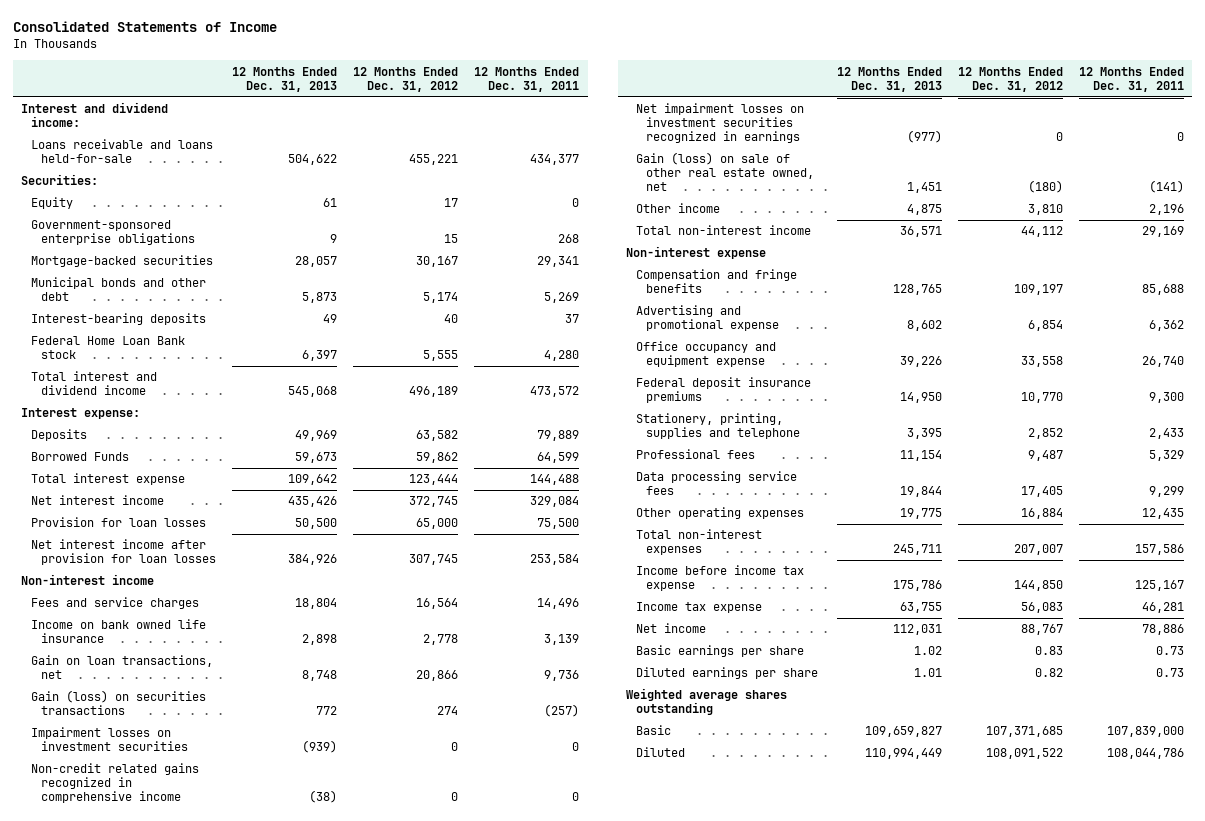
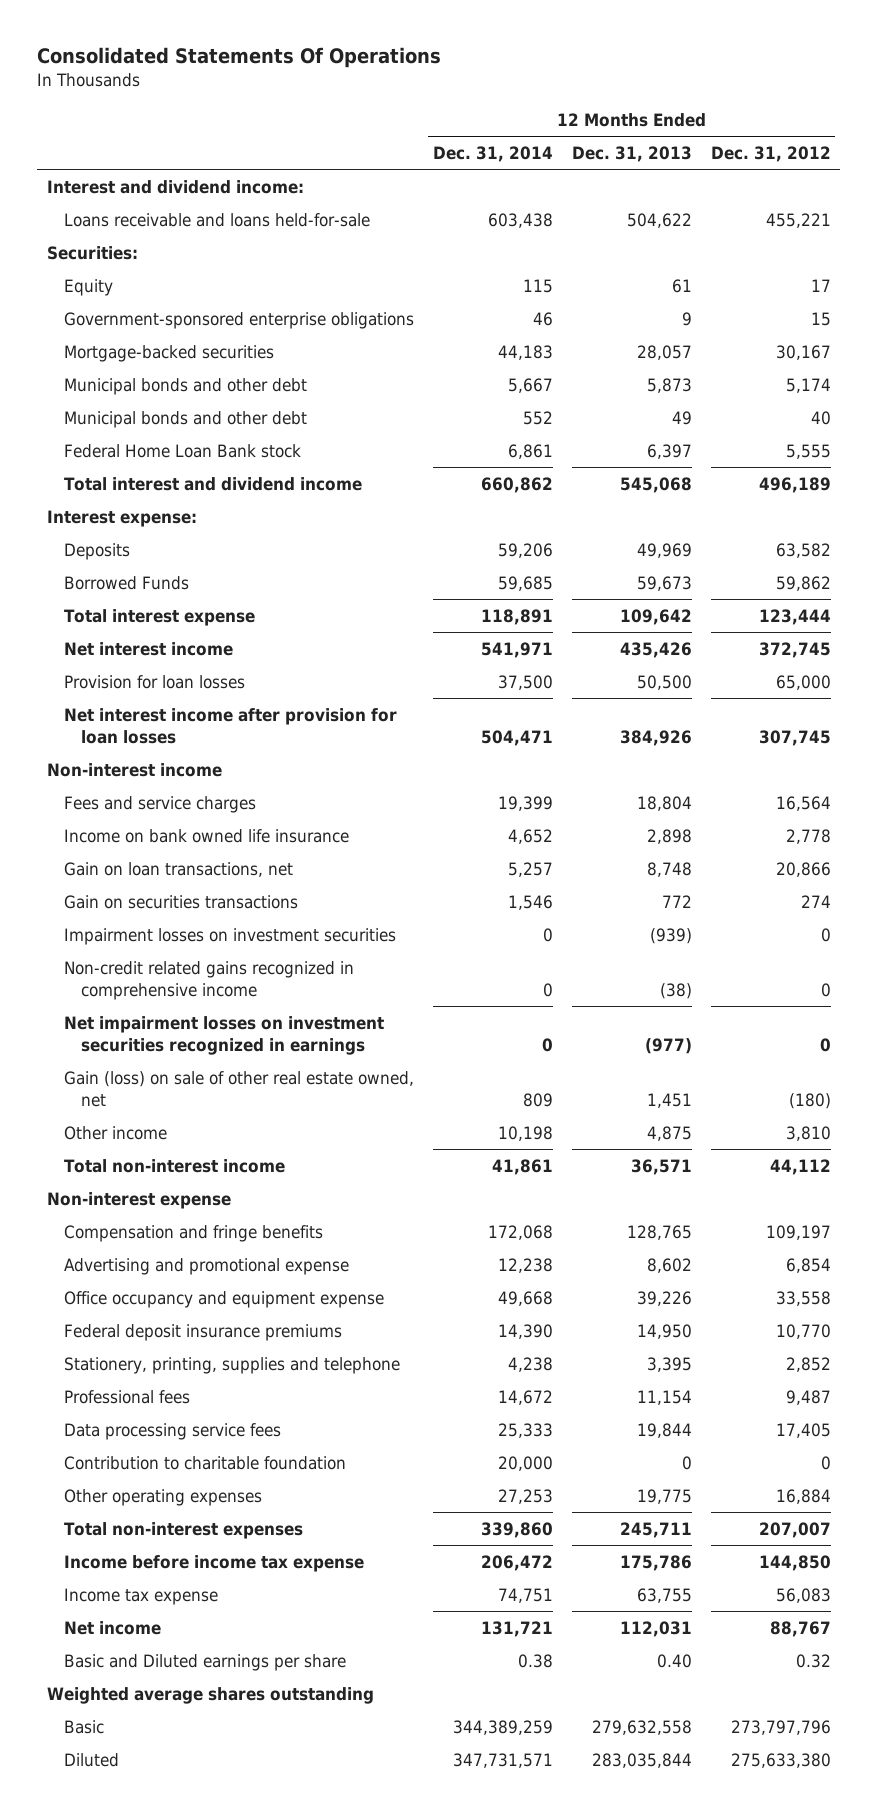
[13,21,278,33] Consolidated Statements of Income -> [37,47,442,69] Consolidated Statements Of Operations
[474,66,580,92] 12 Months Ended Dec. 31, 2011 -> none
none -> [432,146,553,163] Dec. 31, 2014
[31,313,207,326] Interest-bearing deposits -> [63,410,307,428] Municipal bonds and other debt
[31,690,207,716] Gain (loss) on securities transactions -> [63,894,298,909] Gain on securities transactions
none -> [63,1455,346,1470] Contribution to charitable foundation
[635,667,818,680] Diluted earnings per share -> none
[635,645,804,658] Basic earnings per share -> [63,1653,346,1671] Basic and Diluted earnings per share
[913,646,942,656] 1.02 -> [656,1653,692,1668] 0.40
[1034,646,1063,656] 0.83 -> [795,1653,831,1668] 0.32
[864,726,942,738] 109,659,827 -> [591,1719,692,1735] 279,632,558
[985,726,1063,738] 107,371,685 -> [730,1719,831,1735] 273,797,796
[864,748,942,760] 110,994,449 -> [591,1752,692,1768] 283,035,844
[985,748,1063,760] 108,091,522 -> [730,1752,831,1768] 275,633,380

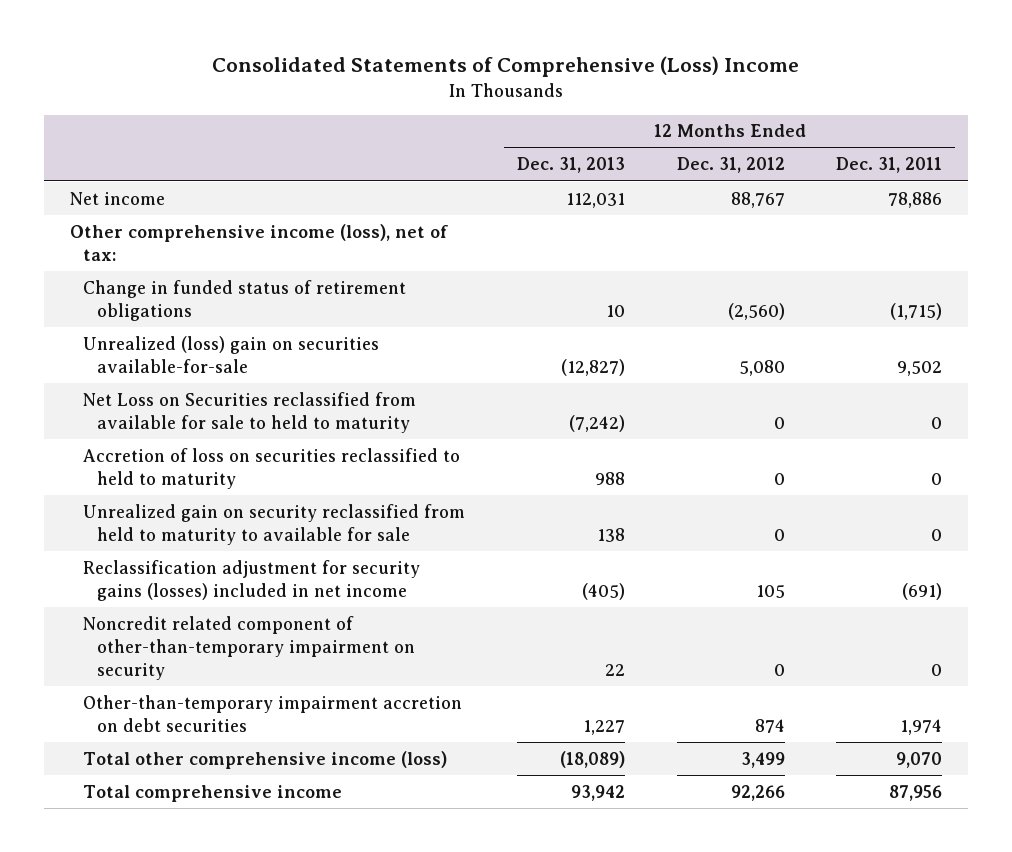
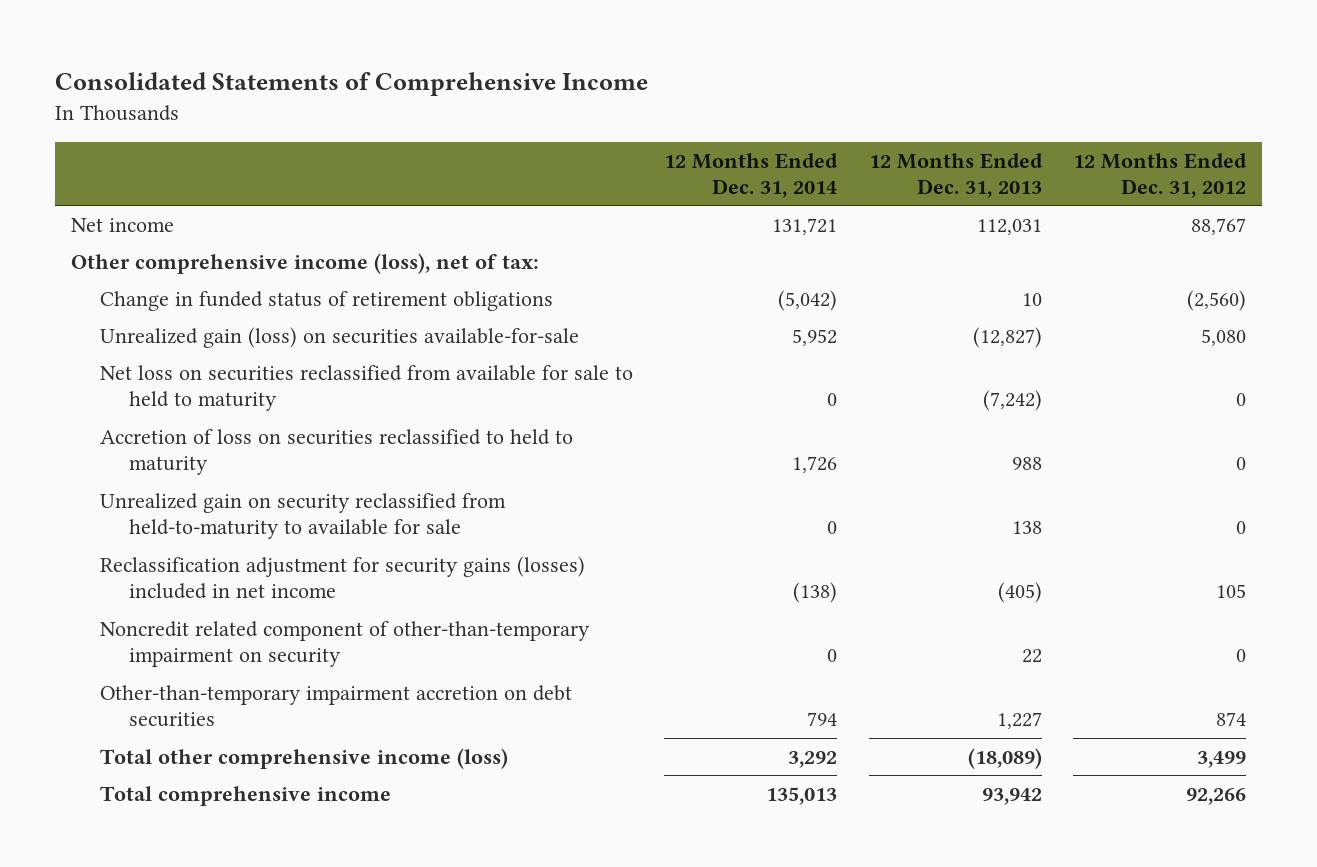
[211,56,799,78] Consolidated Statements of Comprehensive (Loss) Income -> [55,71,649,96] Consolidated Statements of Comprehensive Income
[836,157,943,174] Dec. 31, 2011 -> none
none -> [664,152,839,198] 12 Months Ended Dec. 31, 2014
[83,335,380,373] Unrealized (loss) gain on securities available-for-sale -> [100,326,580,348] Unrealized gain (loss) on securities available-for-sale
[83,391,417,433] Net Loss on Securities reclassified from available for sale to held to maturity -> [100,364,634,412] Net loss on securities reclassified from available for sale to held to maturity
[83,503,466,545] Unrealized gain on security reclassified from held to maturity to available for sale -> [100,492,507,540] Unrealized gain on security reclassified from held-to-maturity to available for sale

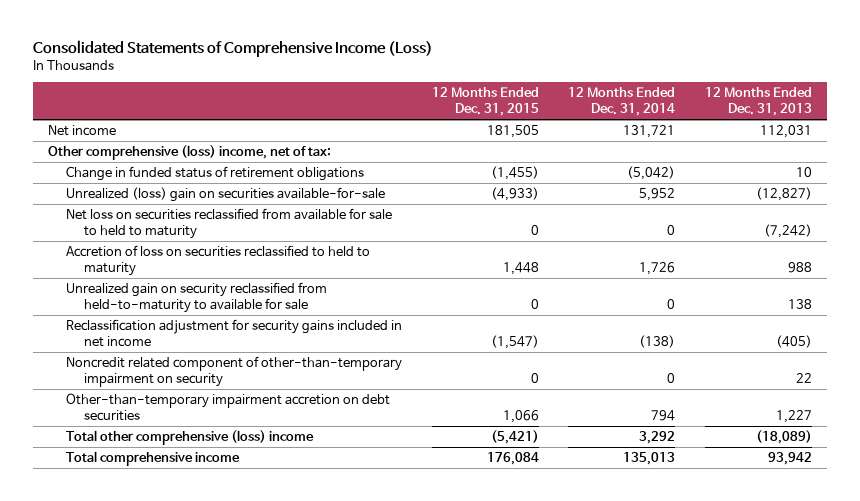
[55,71,649,96] Consolidated Statements of Comprehensive Income -> [33,39,434,57] Consolidated Statements of Comprehensive Income (Loss)
[1073,152,1248,198] 12 Months Ended Dec. 31, 2012 -> none
none -> [431,87,539,117] 12 Months Ended Dec. 31, 2015
[71,252,540,274] Other comprehensive income (loss), net of tax: -> [48,144,332,160] Other comprehensive (loss) income, net of tax:
[100,326,580,348] Unrealized gain (loss) on securities available-for-sale -> [66,186,386,202] Unrealized (loss) gain on securities available-for-sale
[100,555,586,600] Reclassification adjustment for security gains (losses) included in net income -> [66,318,403,348] Reclassification adjustment for security gains included in net income
[100,747,509,769] Total other comprehensive income (loss) -> [66,429,315,445] Total other comprehensive (loss) income

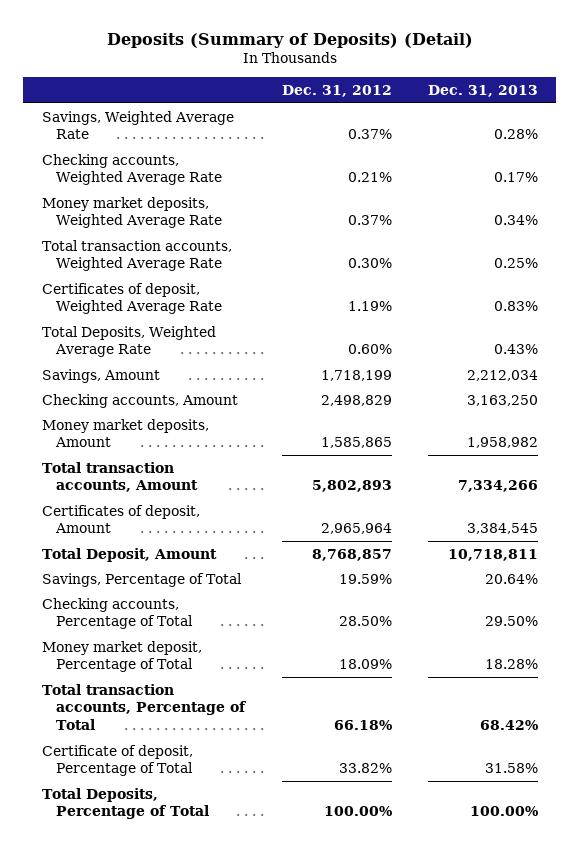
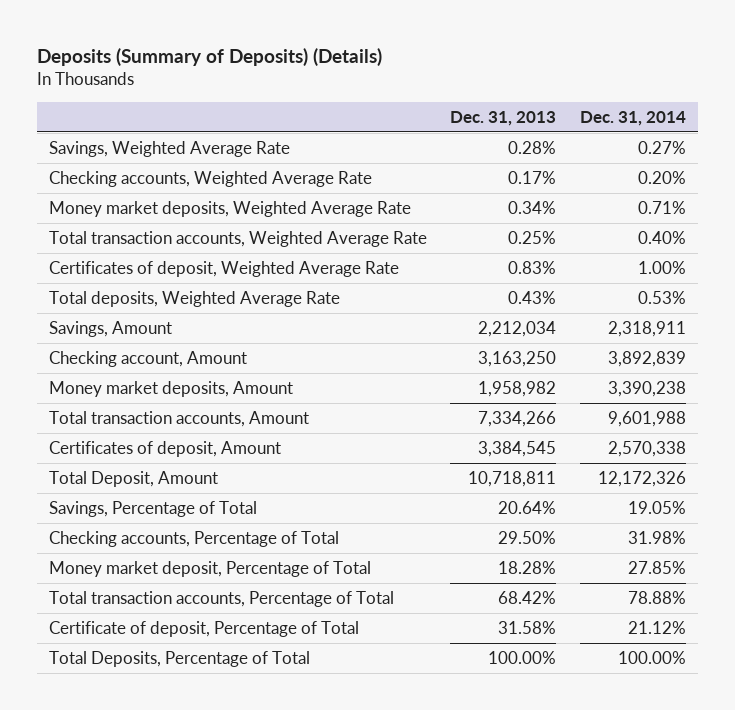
[106,32,473,48] Deposits (Summary of Deposits) (Detail) -> [36,47,382,66] Deposits (Summary of Deposits) (Details)
[281,84,392,97] Dec. 31, 2012 -> none
none -> [580,110,687,126] Dec. 31, 2014
[41,325,216,358] Total Deposits, Weighted Average Rate -> [48,291,340,308] Total deposits, Weighted Average Rate
[41,393,238,408] Checking accounts, Amount -> [48,351,247,368] Checking account, Amount

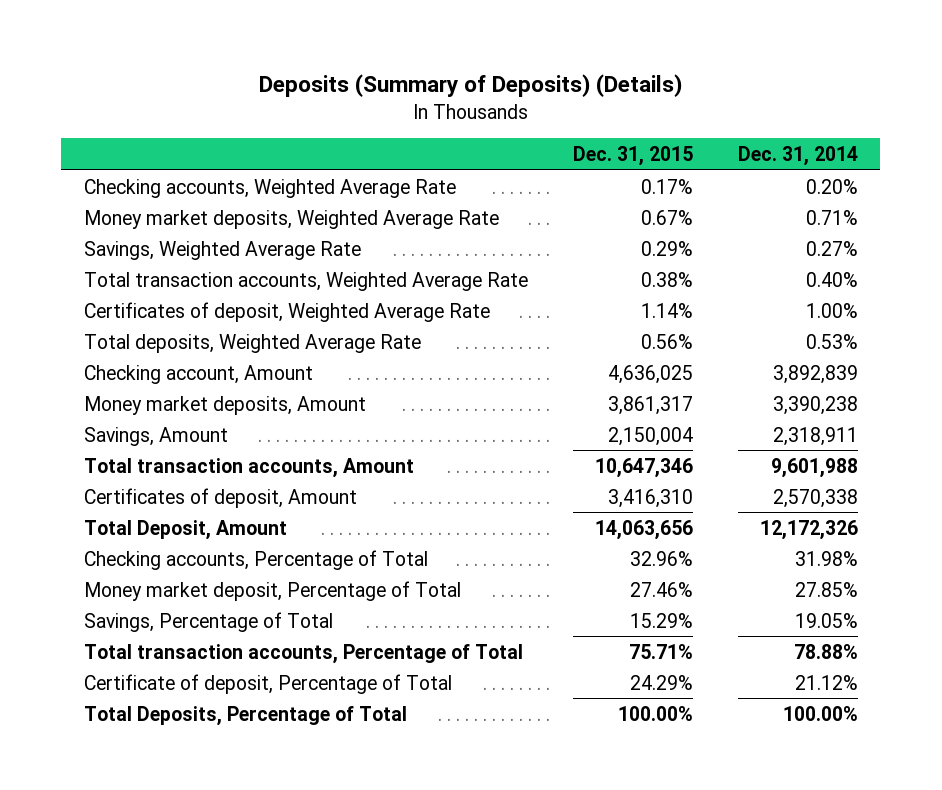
[450,110,557,126] Dec. 31, 2013 -> none
none -> [572,146,693,167] Dec. 31, 2015
[48,141,290,158] Savings, Weighted Average Rate -> [83,240,361,260] Savings, Weighted Average Rate
[48,321,172,338] Savings, Amount -> [83,426,228,446] Savings, Amount
[48,501,257,518] Savings, Percentage of Total -> [83,611,333,632] Savings, Percentage of Total

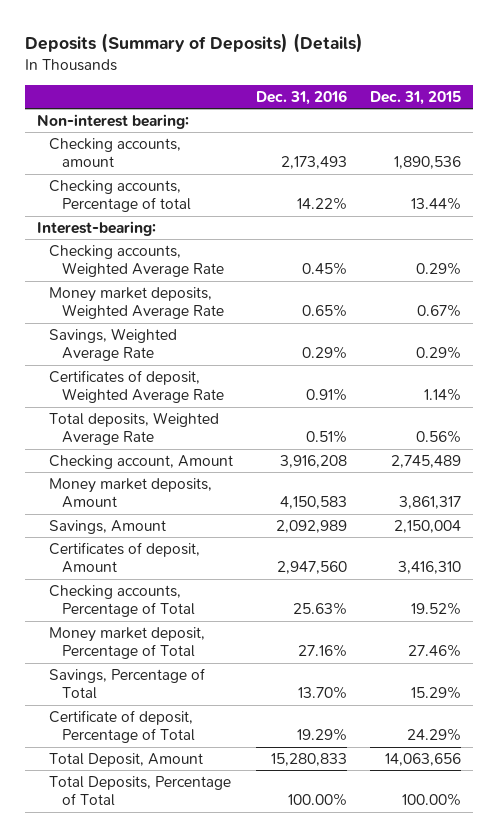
[737,146,858,167] Dec. 31, 2014 -> none
none -> [256,89,348,105] Dec. 31, 2016
none -> [36,113,189,129] Non-interest bearing:
none -> [49,137,182,168] Checking accounts, amount
none -> [49,179,192,213] Checking accounts, Percentage of total
none -> [36,220,156,236] Interest-bearing:
[640,178,693,194] 0.17% -> [416,262,462,276] 0.29%
[83,271,528,291] Total transaction accounts, Weighted Average Rate -> none
[607,364,693,384] 4,636,025 -> [391,454,462,468] 2,745,489
[83,457,414,478] Total transaction accounts, Amount -> none
[629,550,693,566] 32.96% -> [411,602,462,616] 19.52%
[83,643,523,664] Total transaction accounts, Percentage of Total -> none
[83,519,287,540] Total Deposit, Amount -> [49,752,204,767] Total Deposit, Amount

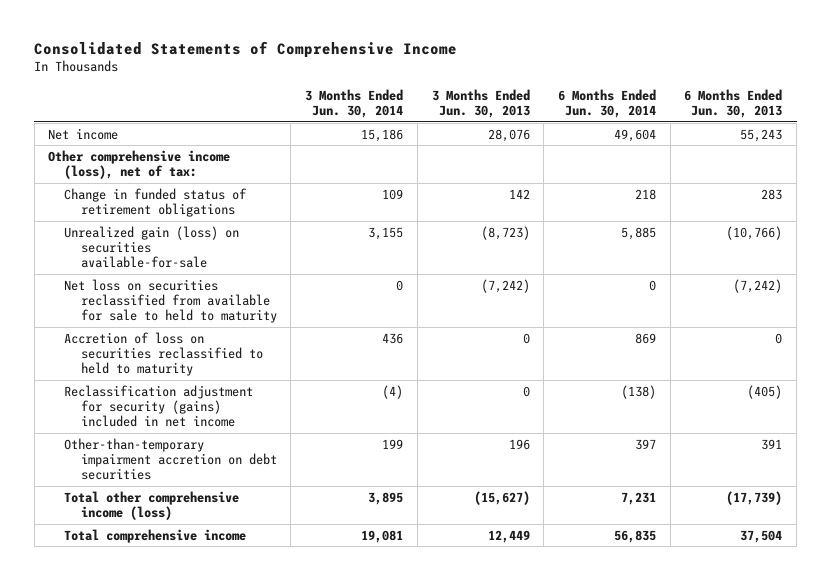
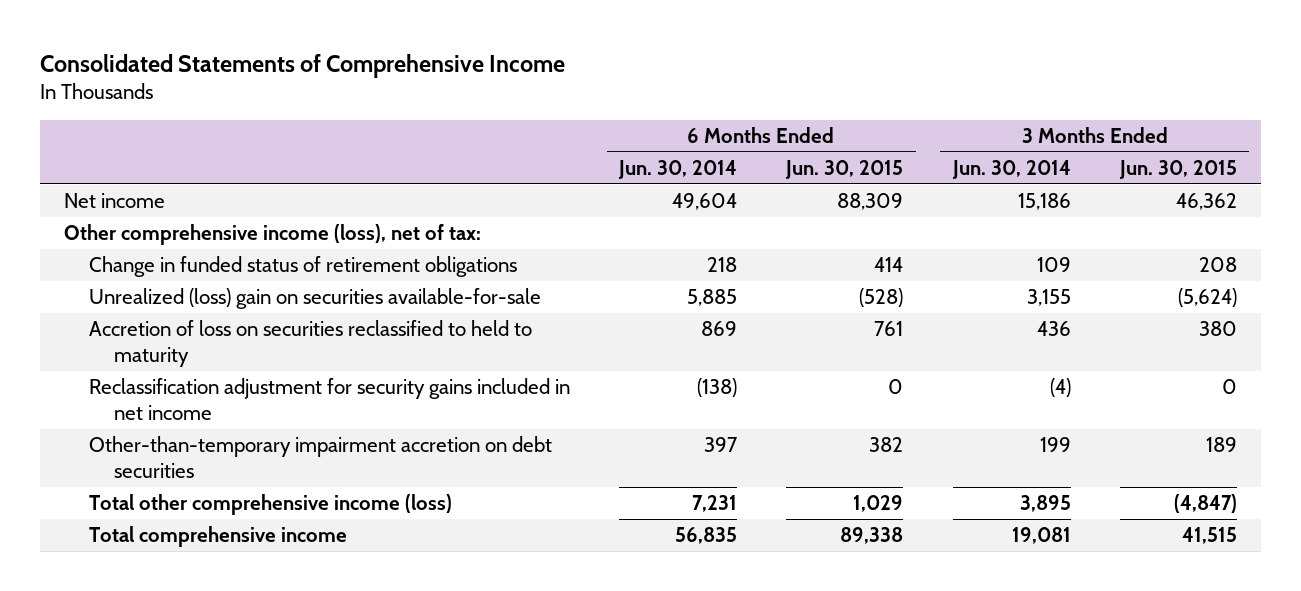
[431,89,530,119] 3 Months Ended Jun. 30, 2013 -> none
[684,89,783,119] 6 Months Ended Jun. 30, 2013 -> none
none -> [785,159,904,179] Jun. 30, 2015
none -> [1118,159,1237,179] Jun. 30, 2015
[64,278,277,324] Net loss on securities reclassified from available for sale to held to maturity -> none
[64,225,240,269] Unrealized gain (loss) on securities available-for-sale -> [88,288,541,310] Unrealized (loss) gain on securities available-for-sale
[64,384,254,428] Reclassification adjustment for security (gains) included in net income -> [88,378,570,420] Reclassification adjustment for security gains included in net income

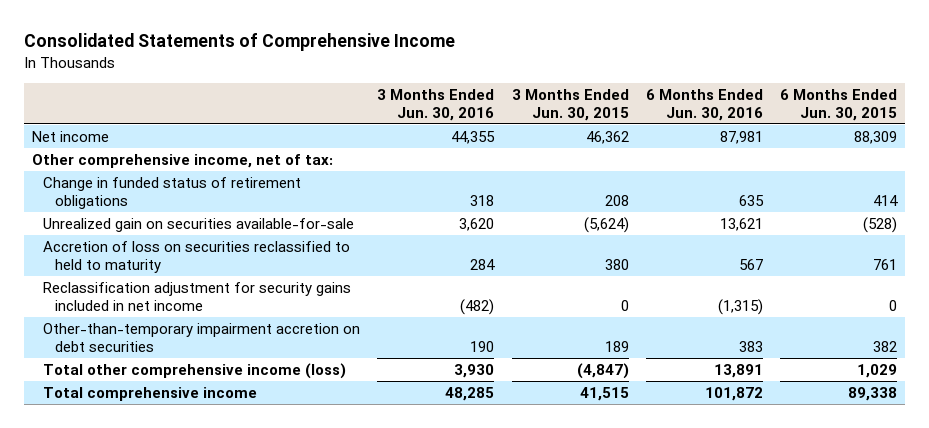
[618,159,738,179] Jun. 30, 2014 -> none
[951,159,1071,179] Jun. 30, 2014 -> none
none -> [377,88,495,121] 3 Months Ended Jun. 30, 2016
none -> [645,88,763,121] 6 Months Ended Jun. 30, 2016
[64,224,482,246] Other comprehensive income (loss), net of tax: -> [32,153,334,168] Other comprehensive income, net of tax:
[88,288,541,310] Unrealized (loss) gain on securities available-for-sale -> [43,217,355,232] Unrealized gain on securities available-for-sale

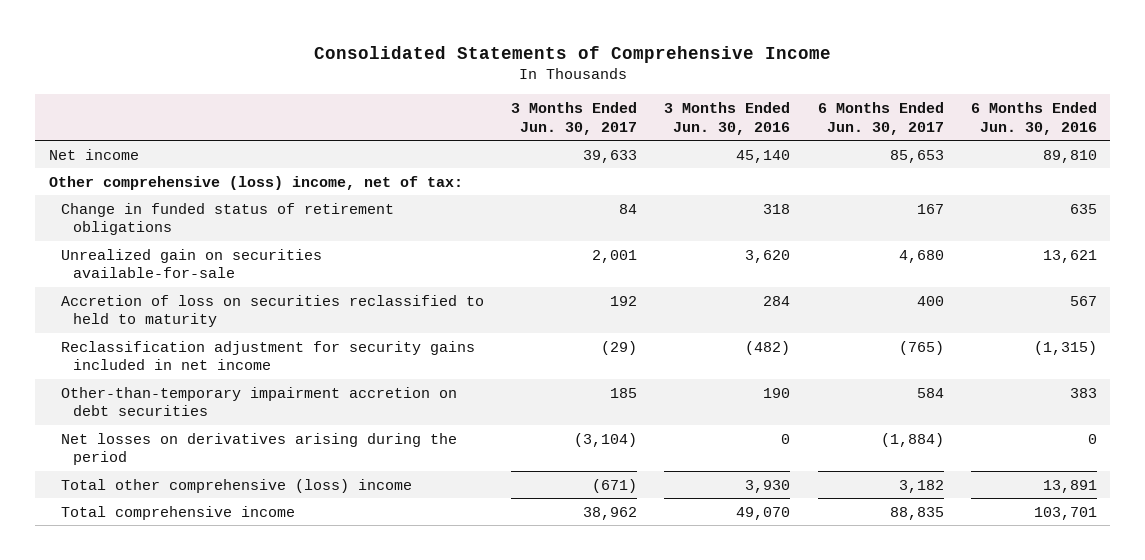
[511,88,629,121] 3 Months Ended Jun. 30, 2015 -> none
[779,88,897,121] 6 Months Ended Jun. 30, 2015 -> none
none -> [510,101,637,135] 3 Months Ended Jun. 30, 2017
none -> [817,101,944,135] 6 Months Ended Jun. 30, 2017
[451,130,496,144] 44,355 -> [736,149,791,163] 45,140
[719,130,763,144] 87,981 -> [1042,149,1097,163] 89,810
[32,153,334,168] Other comprehensive income, net of tax: -> [48,175,463,190] Other comprehensive (loss) income, net of tax:
none -> [60,432,457,466] Net losses on derivatives arising during the period
[43,362,347,379] Total other comprehensive income (loss) -> [60,478,412,493] Total other comprehensive (loss) income
[445,386,495,401] 48,285 -> [736,506,791,520] 49,070
[704,386,763,401] 101,872 -> [1033,506,1097,520] 103,701

